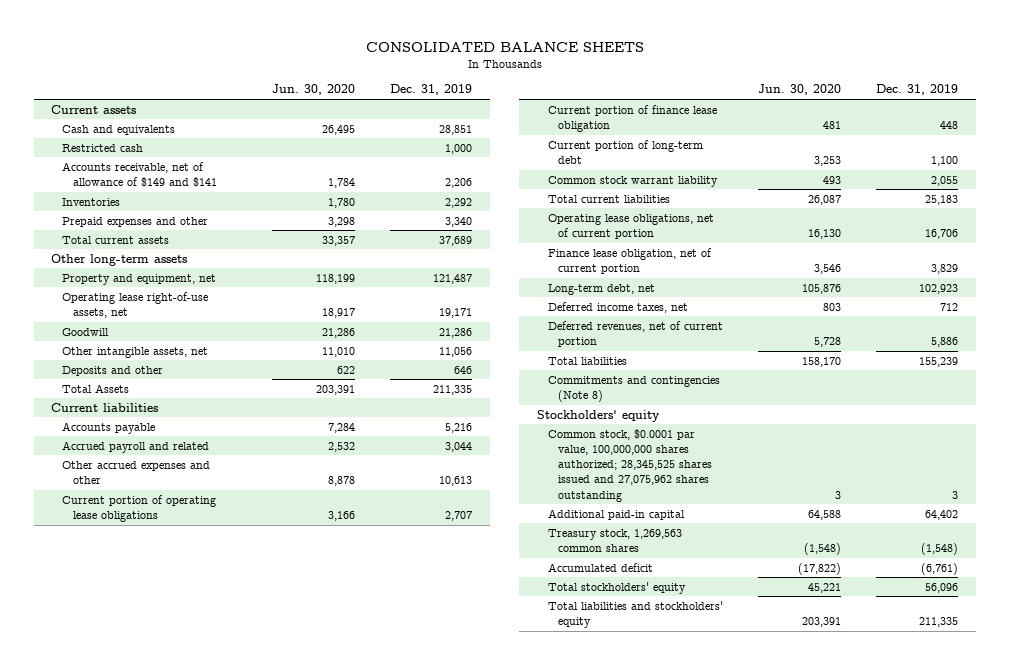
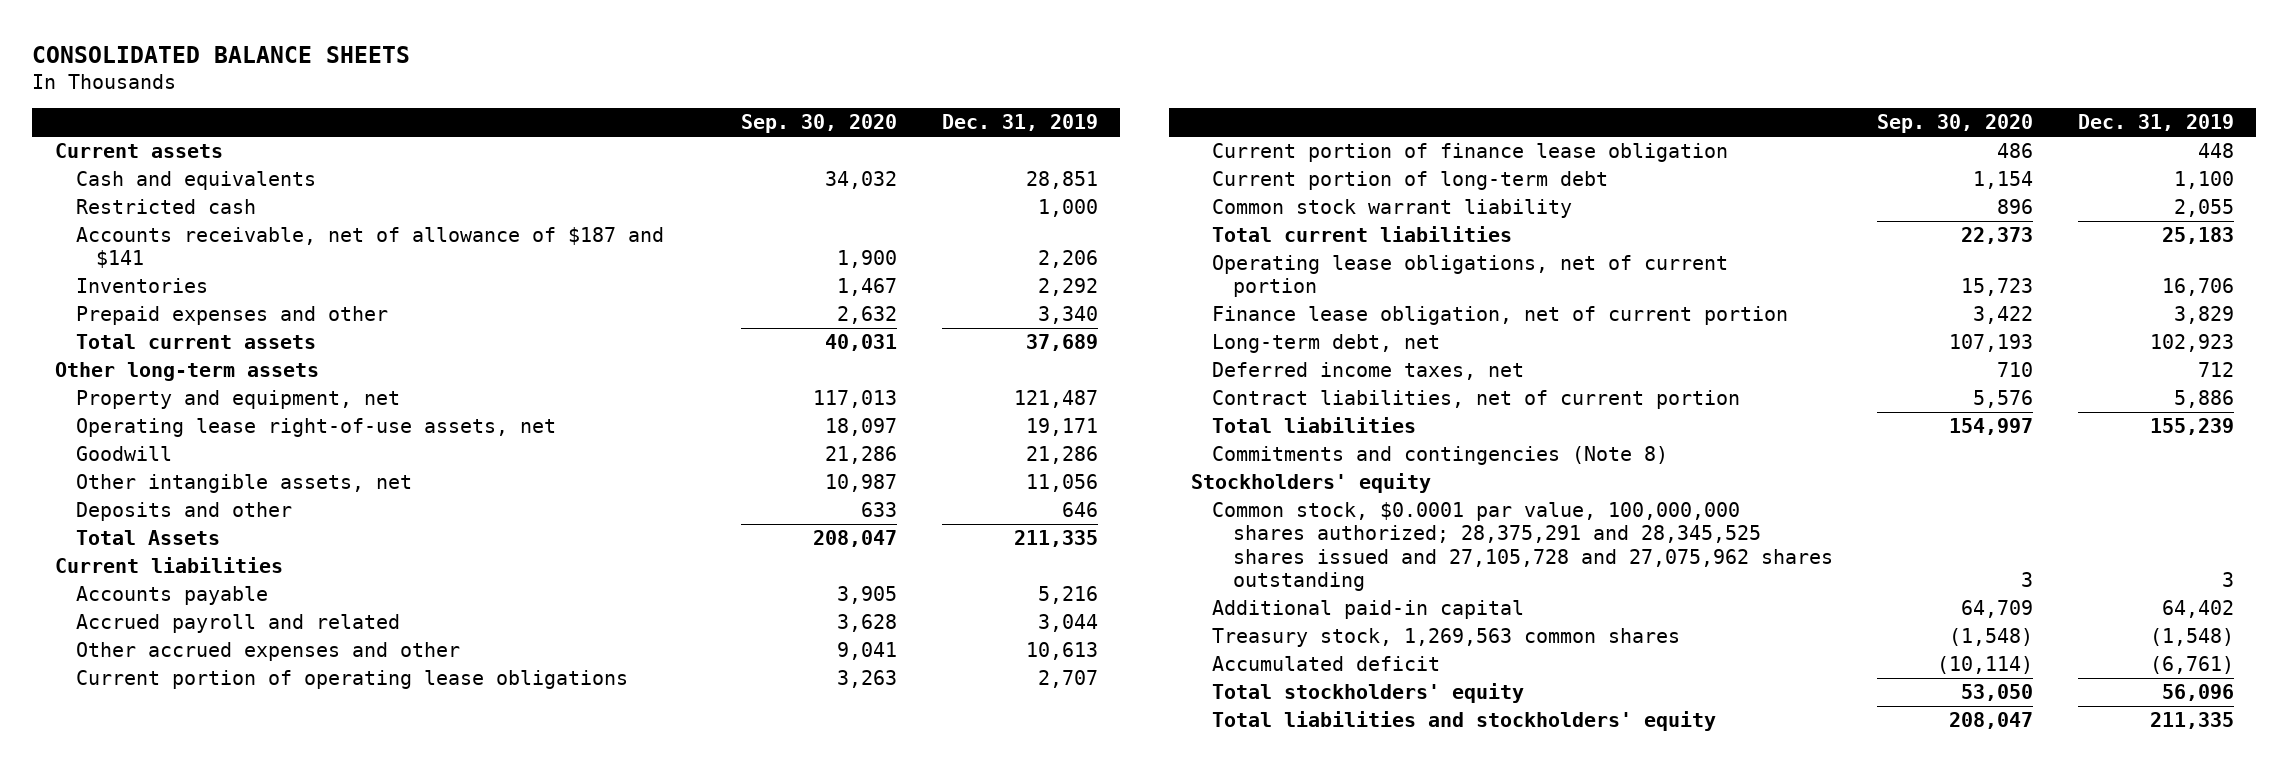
[272,84,356,96] Jun. 30, 2020 -> none
none -> [741,114,898,134] Sep. 30, 2020
[61,161,217,187] Accounts receivable, net of allowance of $149 and $141 -> [75,227,664,269] Accounts receivable, net of allowance of $187 and $141
[547,320,723,347] Deferred revenues, net of current portion -> [1211,390,1740,410] Contract liabilities, net of current portion
[547,428,713,502] Common stock, $0.0001 par value, 100,000,000 shares authorized; 28,345,525 shares issued and 27,075,962 shares outstanding -> [1211,502,1833,592] Common stock, $0.0001 par value, 100,000,000 shares authorized; 28,375,291 and 28,345,525 shares issued and 27,105,728 and 27,075,962 shares outstanding

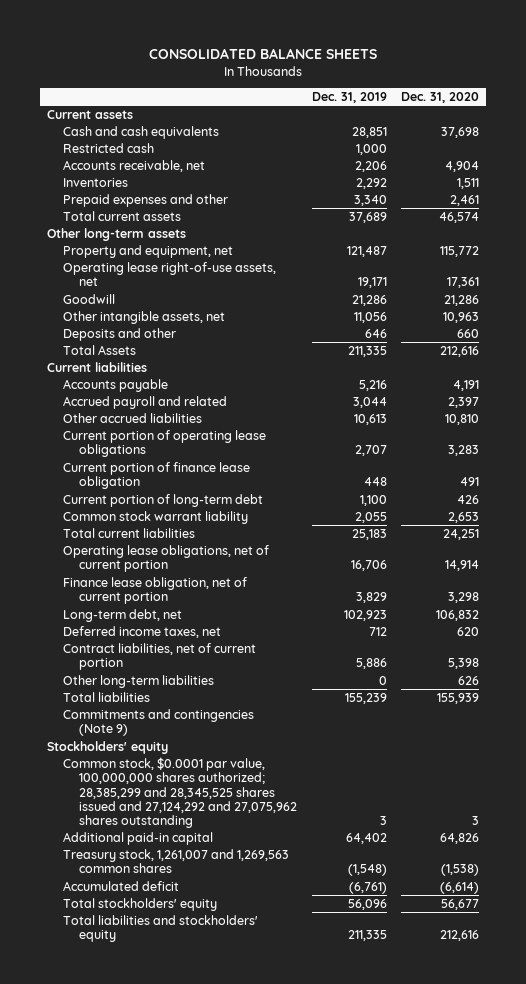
[741,114,898,134] Sep. 30, 2020 -> none
none -> [400,92,479,104] Dec. 31, 2020
[75,171,316,191] Cash and equivalents -> [63,126,220,140] Cash and cash equivalents
[75,227,664,269] Accounts receivable, net of allowance of $187 and $141 -> [63,160,206,173] Accounts receivable, net
[75,642,460,662] Other accrued expenses and other -> [63,413,203,424] Other accrued liabilities
none -> [63,675,215,689] Other long-term liabilities
[1211,446,1668,466] Commitments and contingencies (Note 8) -> [63,709,255,737] Commitments and contingencies (Note 9)
[1211,502,1833,592] Common stock, $0.0001 par value, 100,000,000 shares authorized; 28,375,291 and 28,345,525 shares issued and 27,105,728 and 27,075,962 shares outstanding -> [63,757,298,829] Common stock, $0.0001 par value, 100,000,000 shares authorized; 28,385,299 and 28,345,525 shares issued and 27,124,292 and 27,075,962 shares outstanding
[1211,628,1680,648] Treasury stock, 1,269,563 common shares -> [63,849,290,874] Treasury stock, 1,261,007 and 1,269,563 common shares

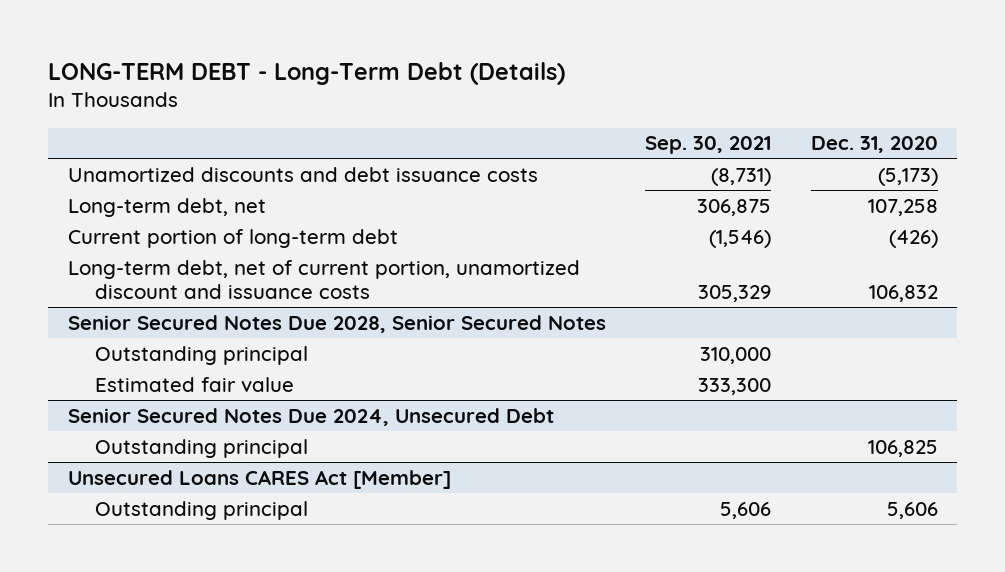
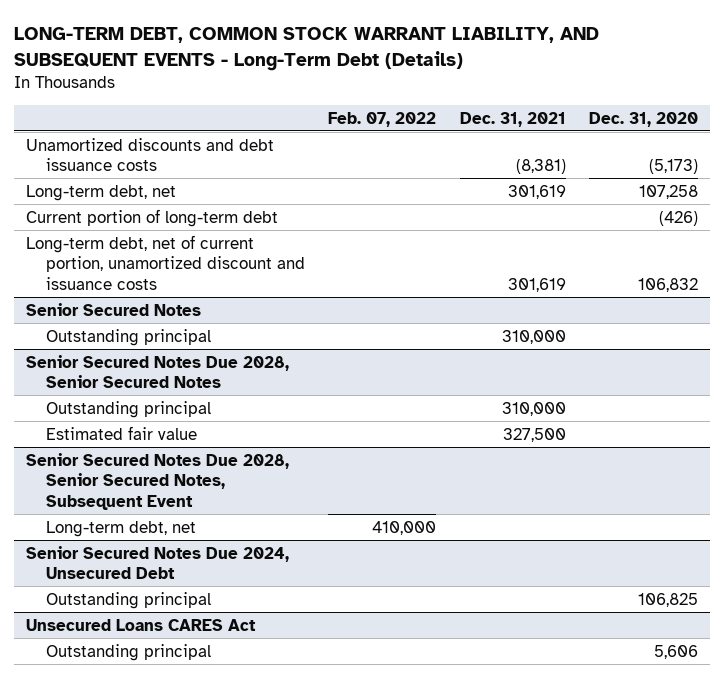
[48,61,566,85] LONG-TERM DEBT - Long-Term Debt (Details) -> [13,26,599,71] LONG-TERM DEBT, COMMON STOCK WARRANT LIABILITY, AND SUBSEQUENT EVENTS - Long-Term Debt (Details)
[645,136,772,155] Sep. 30, 2021 -> none
none -> [328,111,437,127] Feb. 07, 2022
none -> [459,111,566,127] Dec. 31, 2021
none -> [25,302,201,316] Senior Secured Notes
none -> [45,328,211,346] Outstanding principal
none -> [25,452,289,510] Senior Secured Notes Due 2028, Senior Secured Notes, Subsequent Event
none -> [45,520,196,537] Long-term debt, net
[67,469,451,489] Unsecured Loans CARES Act [Member] -> [25,618,256,631] Unsecured Loans CARES Act

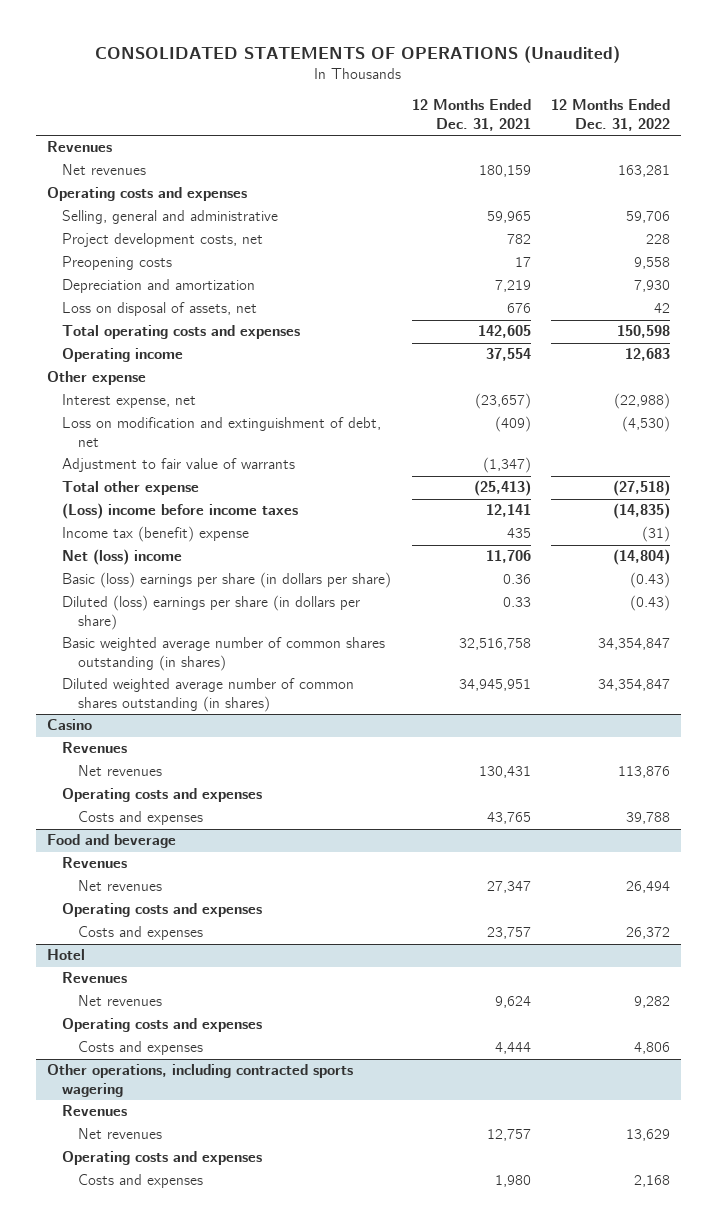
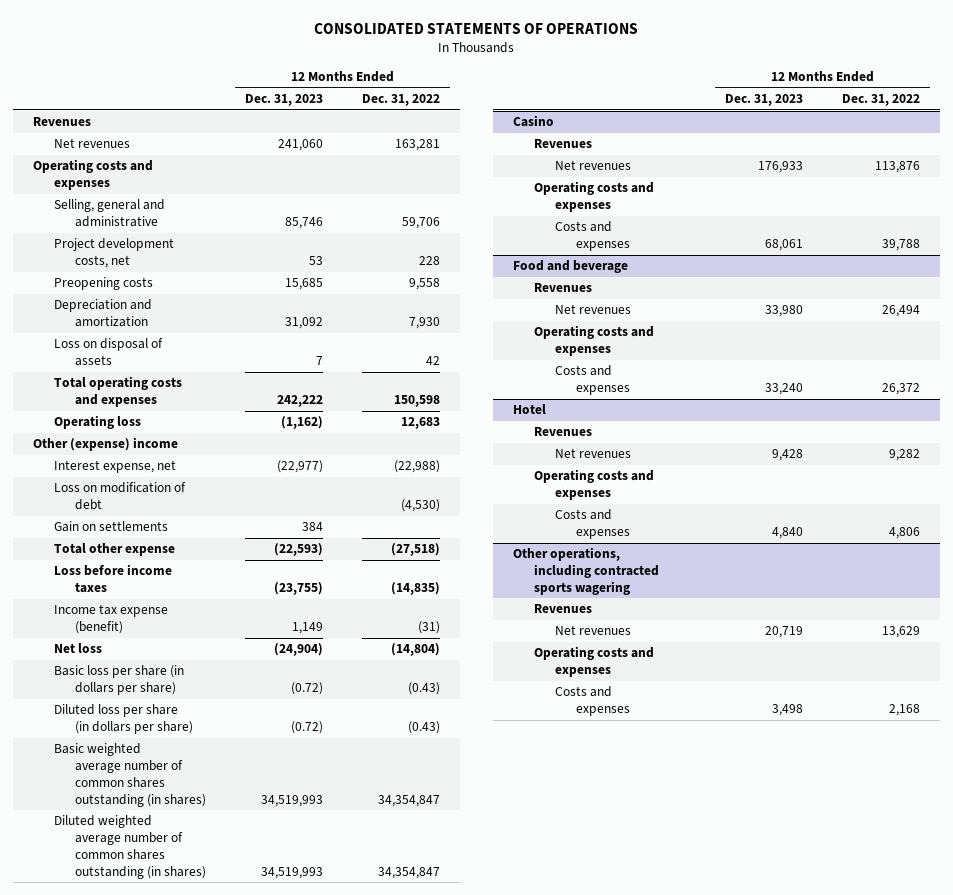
[95,46,621,64] CONSOLIDATED STATEMENTS OF OPERATIONS (Unaudited) -> [314,23,639,35] CONSOLIDATED STATEMENTS OF OPERATIONS
[411,99,531,132] 12 Months Ended Dec. 31, 2021 -> none
none -> [245,93,324,106] Dec. 31, 2023
[62,302,258,317] Loss on disposal of assets, net -> [53,338,163,367] Loss on disposal of assets
[62,348,184,363] Operating income -> [53,415,141,430] Operating loss
[46,371,146,386] Other expense -> [32,437,178,452] Other (expense) income
[62,458,296,473] Adjustment to fair value of warrants -> none
[62,417,382,448] Loss on modification and extinguishment of debt, net -> [53,482,186,511] Loss on modification of debt
none -> [53,521,168,533] Gain on settlements
[62,503,299,520] (Loss) income before income taxes -> [53,564,172,594] Loss before income taxes
[62,526,250,543] Income tax (benefit) expense -> [53,604,168,635] Income tax expense (benefit)
[62,549,183,566] Net (loss) income -> [53,643,102,654] Net loss
[62,572,392,589] Basic (loss) earnings per share (in dollars per share) -> [53,665,184,696] Basic loss per share (in dollars per share)
[62,595,361,631] Diluted (loss) earnings per share (in dollars per share) -> [53,704,194,735] Diluted loss per share (in dollars per share)

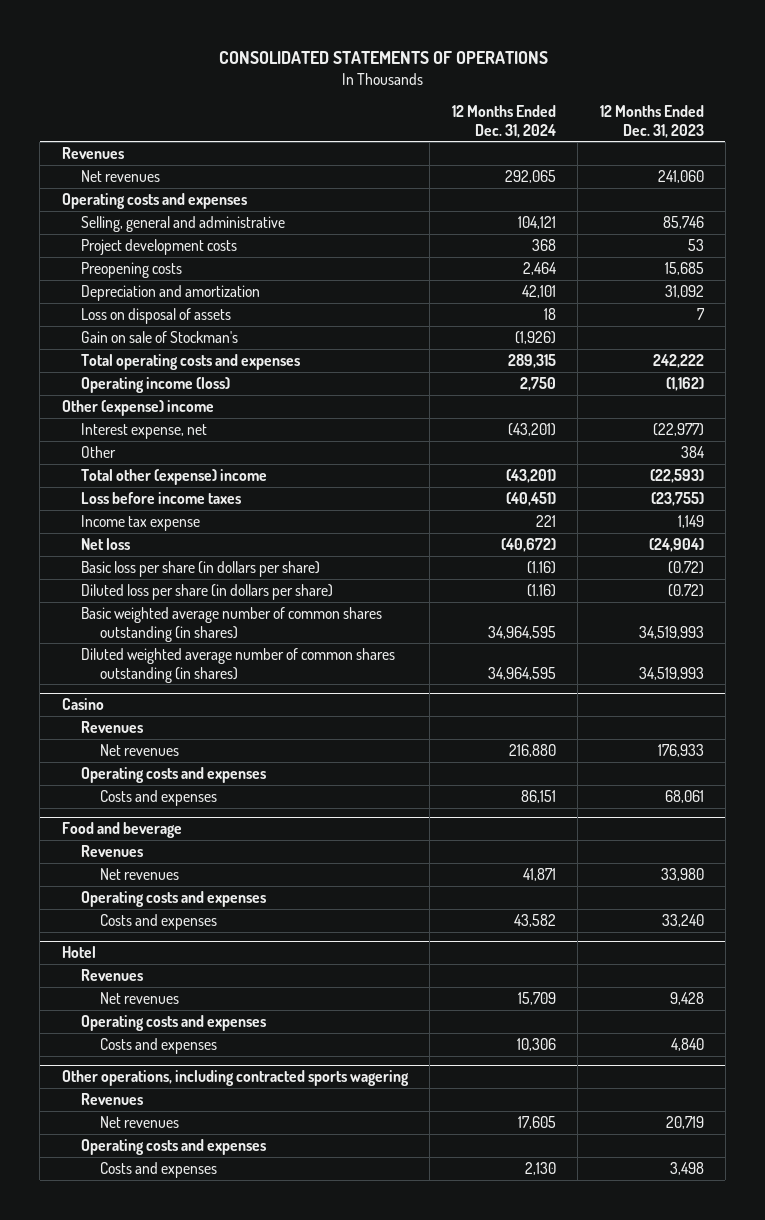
[362,93,441,106] Dec. 31, 2022 -> none
none -> [451,105,556,138] 12 Months Ended Dec. 31, 2024
[53,238,174,269] Project development costs, net -> [81,239,238,256] Project development costs
none -> [81,331,239,344] Gain on sale of Stockman's
[53,415,141,430] Operating loss -> [81,377,231,394] Operating income (loss)
[53,482,186,511] Loss on modification of debt -> none
[53,521,168,533] Gain on settlements -> [81,446,117,459] Other
[53,543,175,557] Total other expense -> [81,469,268,486] Total other (expense) income
[53,604,168,635] Income tax expense (benefit) -> [81,515,201,532] Income tax expense

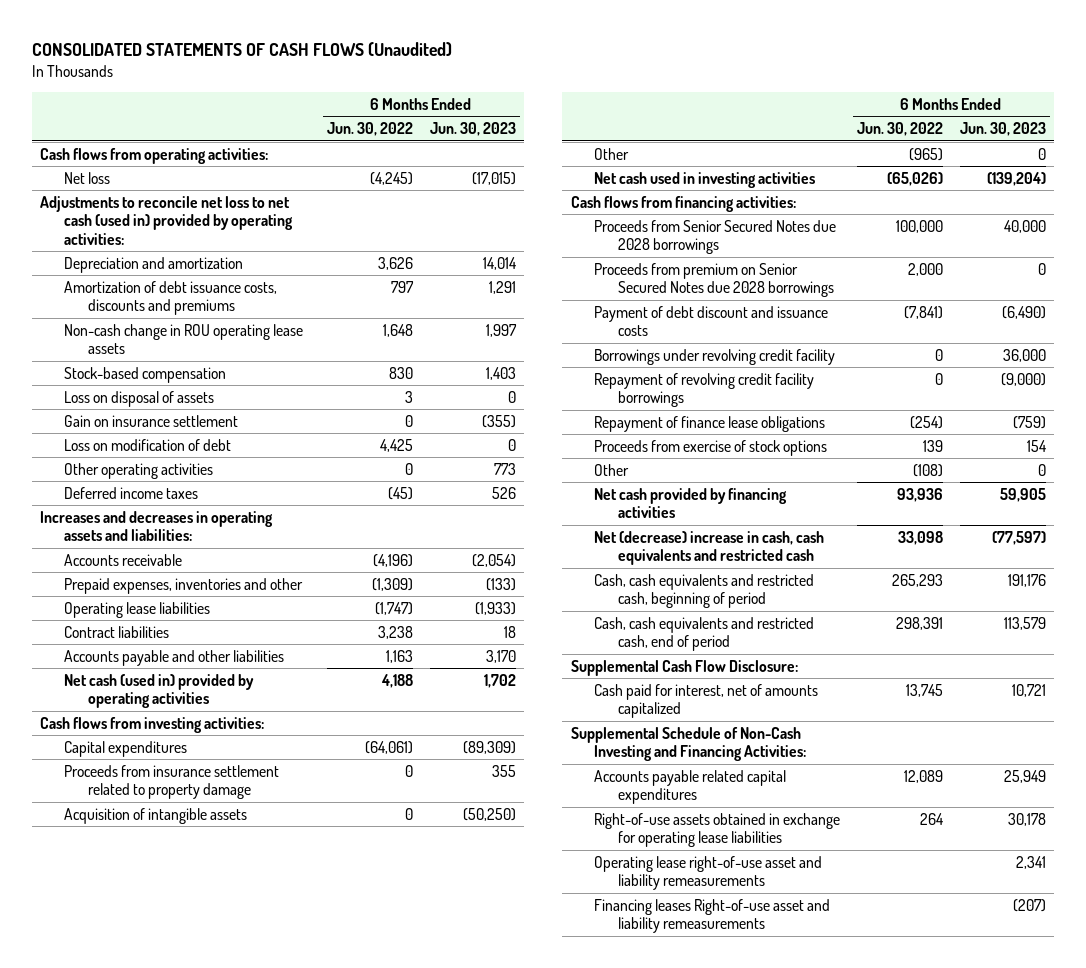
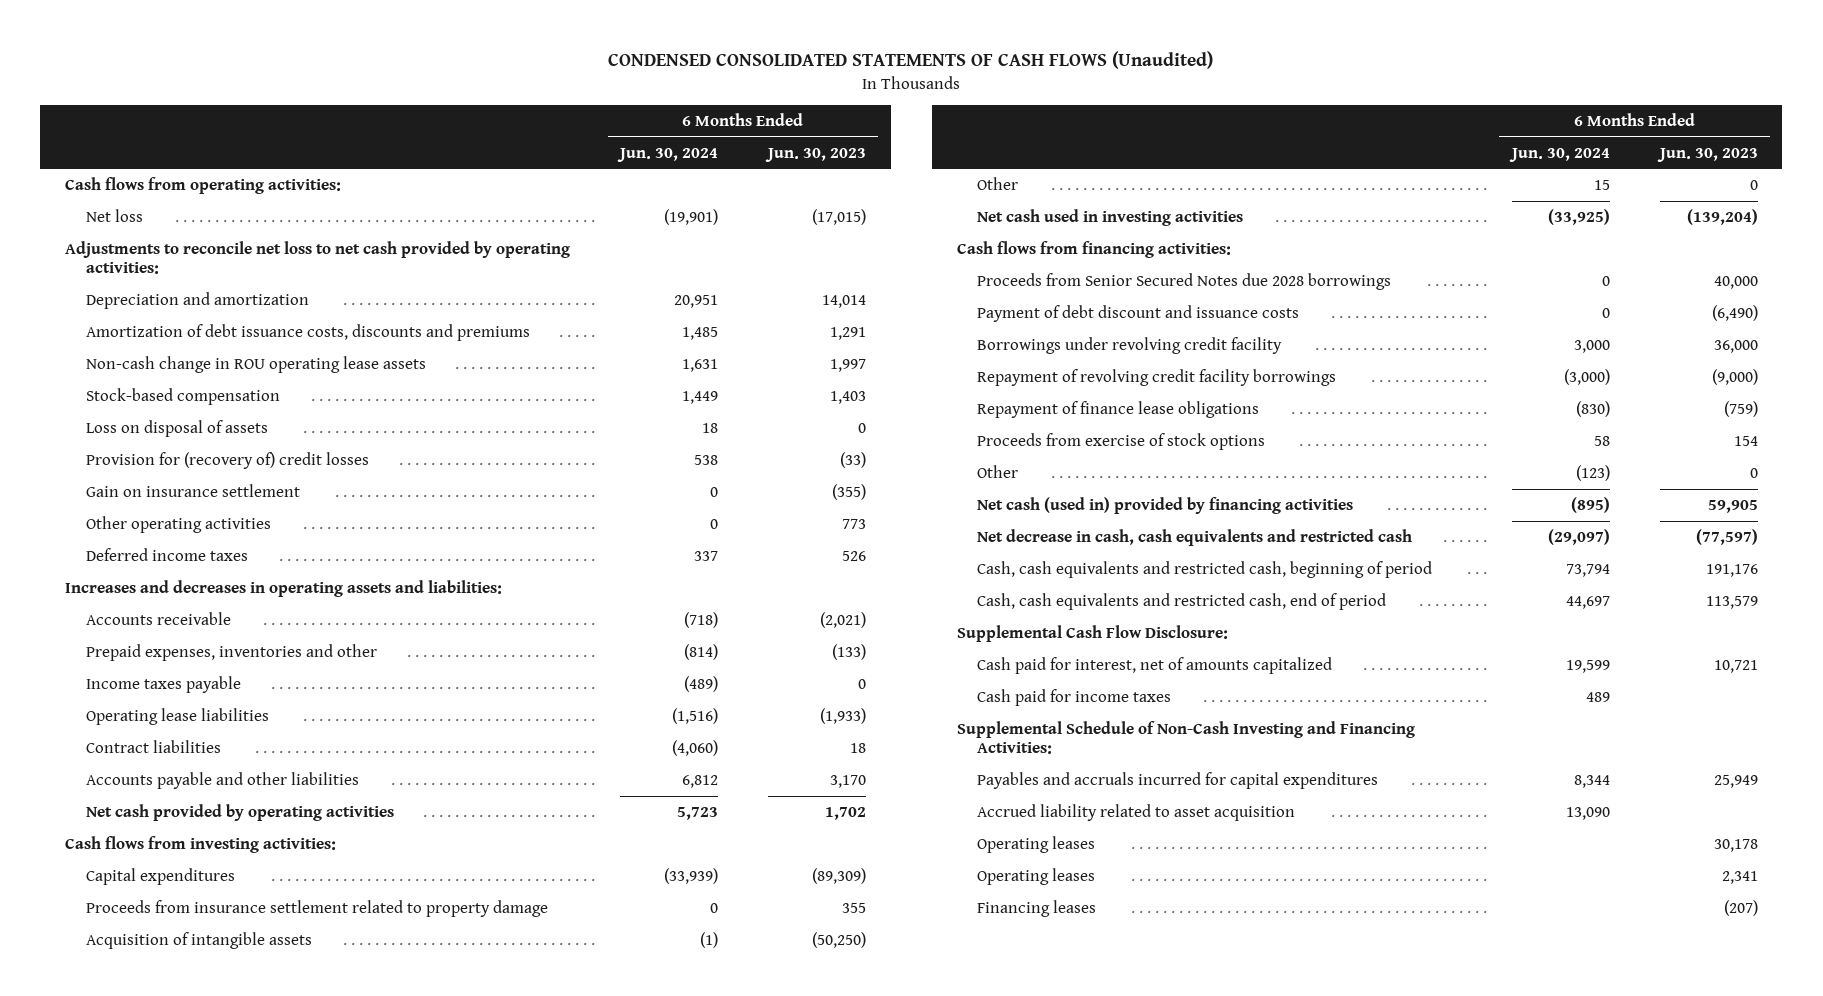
[32,42,453,57] CONSOLIDATED STATEMENTS OF CASH FLOWS (Unaudited) -> [608,51,1214,70] CONDENSED CONSOLIDATED STATEMENTS OF CASH FLOWS (Unaudited)
[326,122,413,137] Jun. 30, 2022 -> none
none -> [617,147,719,162] Jun. 30, 2024
[40,195,294,245] Adjustments to reconcile net loss to net cash (used in) provided by operating activities: -> [65,240,571,275] Adjustments to reconcile net loss to net cash provided by operating activities:
none -> [85,451,369,469] Provision for (recovery of) credit losses
[64,438,232,451] Loss on modification of debt -> none
[471,553,516,567] (2,054) -> [819,611,866,628] (2,021)
none -> [85,675,241,693] Income taxes payable
[64,673,255,709] Net cash (used in) provided by operating activities -> [85,803,394,821] Net cash provided by operating activities
[594,262,835,298] Proceeds from premium on Senior Secured Notes due 2028 borrowings -> none
[594,487,788,519] Net cash provided by financing activities -> [977,496,1354,514] Net cash (used in) provided by financing activities
[594,530,825,566] Net (decrease) increase in cash, cash equivalents and restricted cash -> [977,528,1413,546] Net decrease in cash, cash equivalents and restricted cash
none -> [977,688,1172,706] Cash paid for income taxes
[594,769,787,805] Accounts payable related capital expenditures -> [977,771,1379,789] Payables and accruals incurred for capital expenditures
none -> [977,803,1296,821] Accrued liability related to asset acquisition
[594,812,841,848] Right-of-use assets obtained in exchange for operating lease liabilities -> [977,835,1096,853] Operating leases
[594,855,823,891] Operating lease right-of-use asset and liability remeasurements -> [977,867,1096,885] Operating leases
[594,898,831,934] Financing leases Right-of-use asset and liability remeasurements -> [977,899,1097,917] Financing leases

